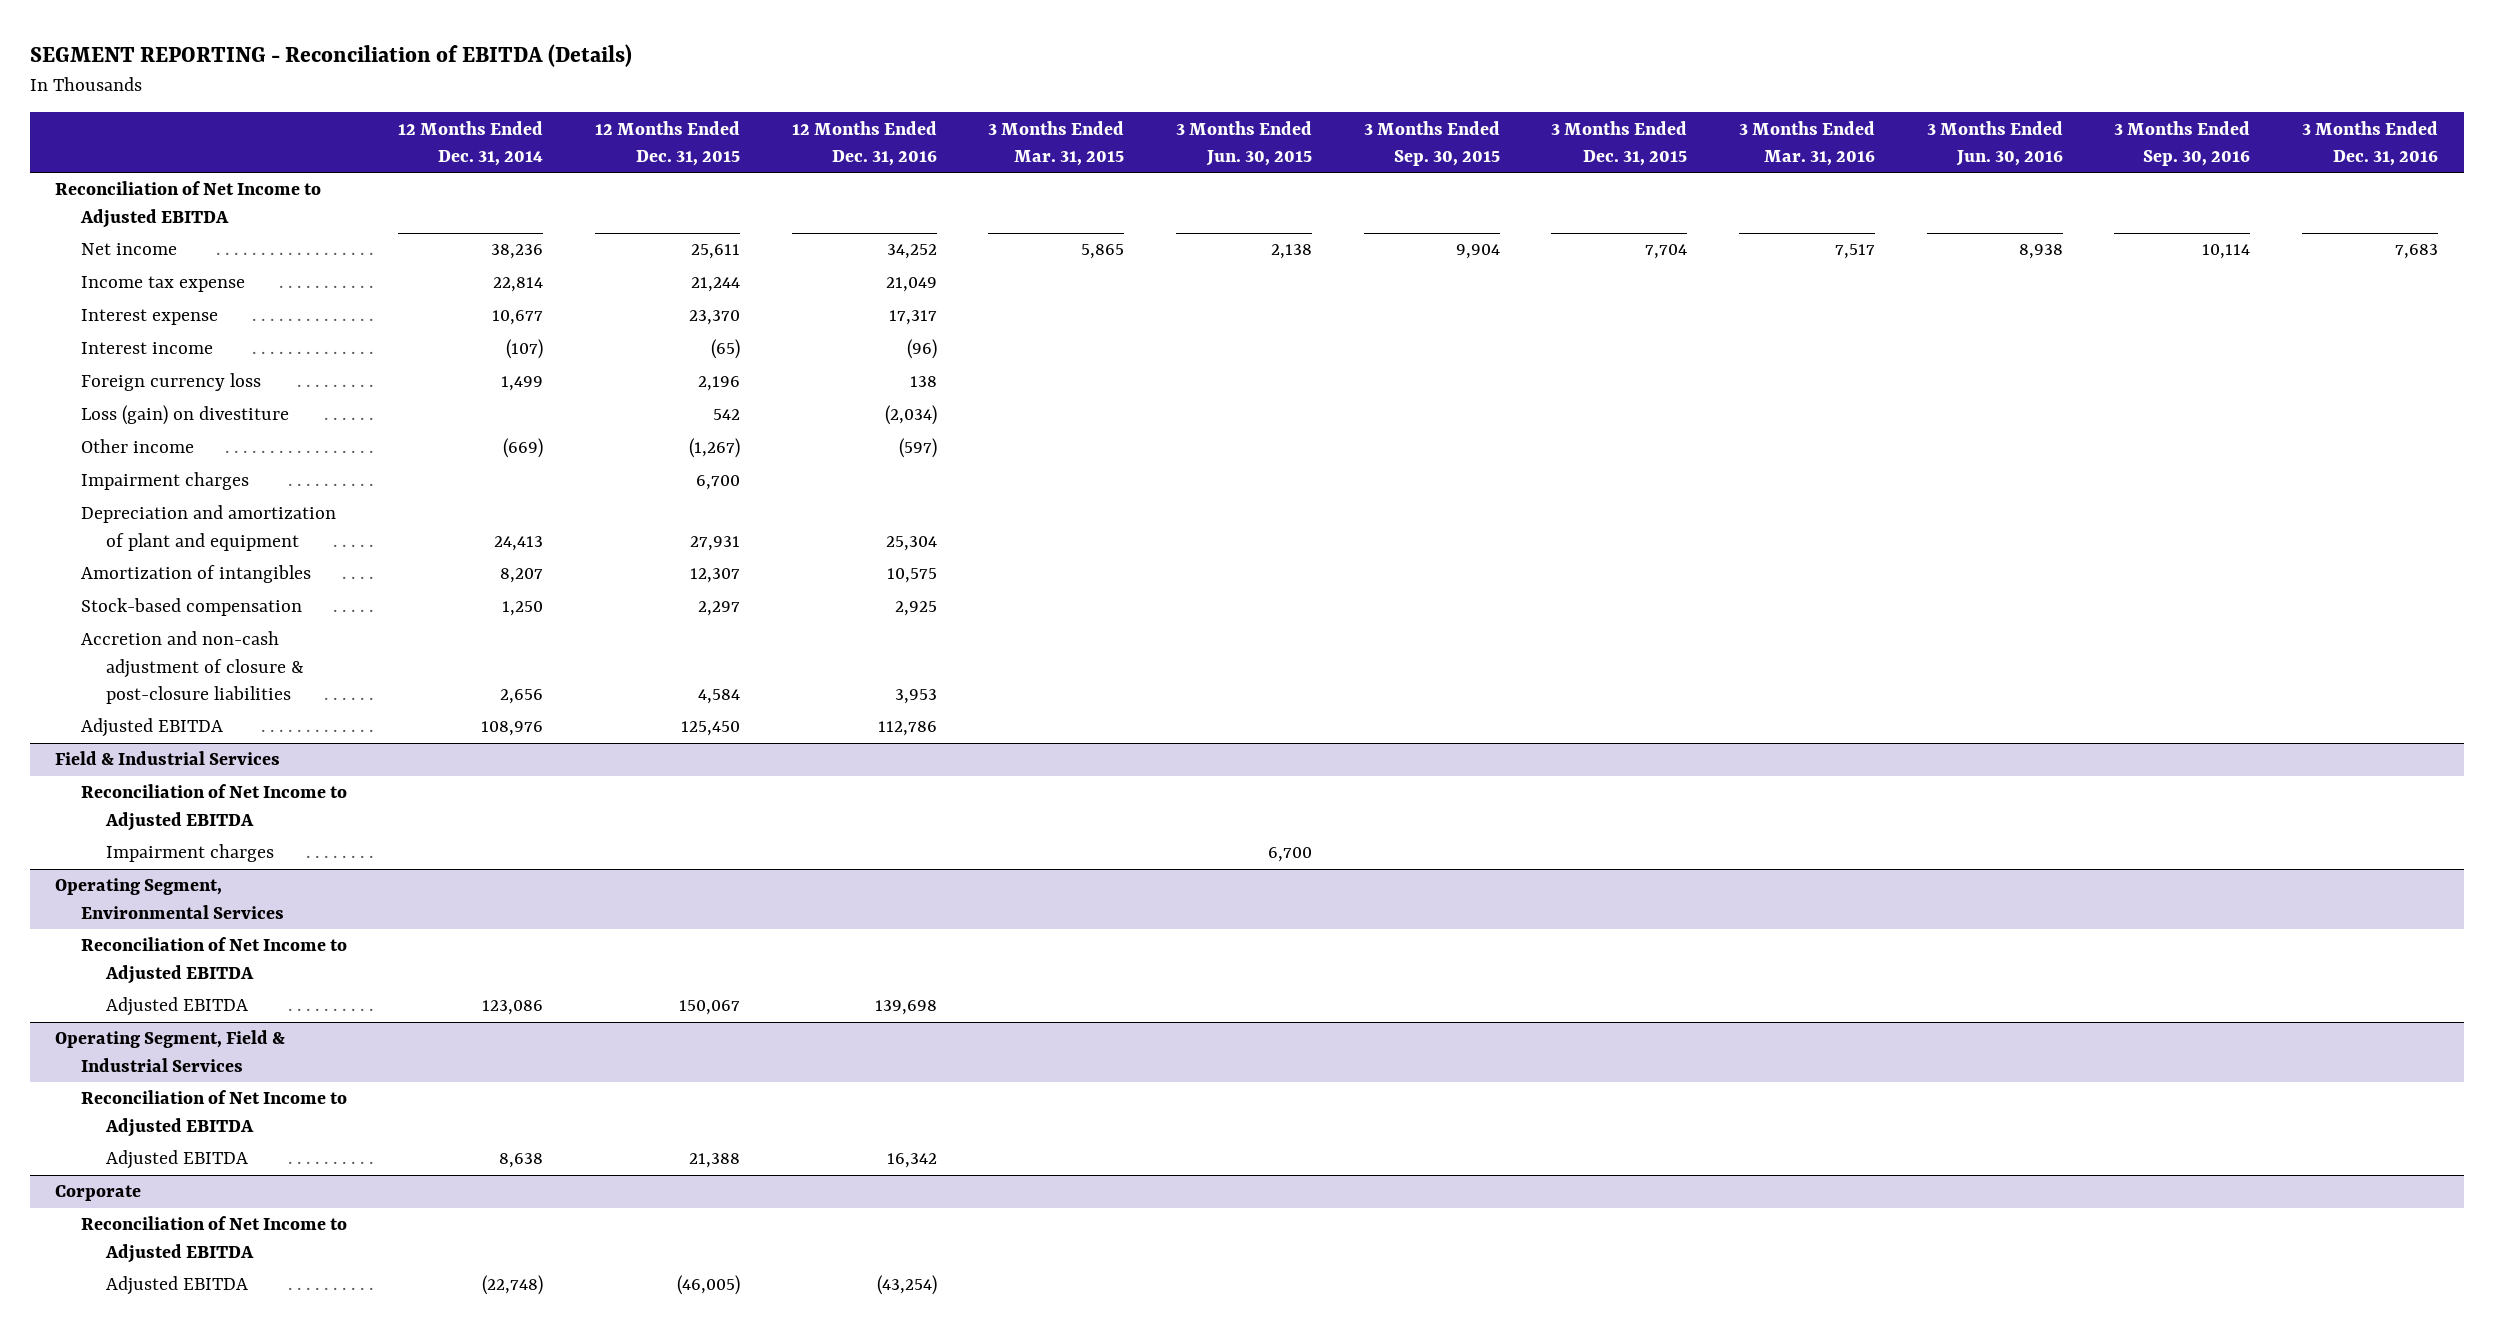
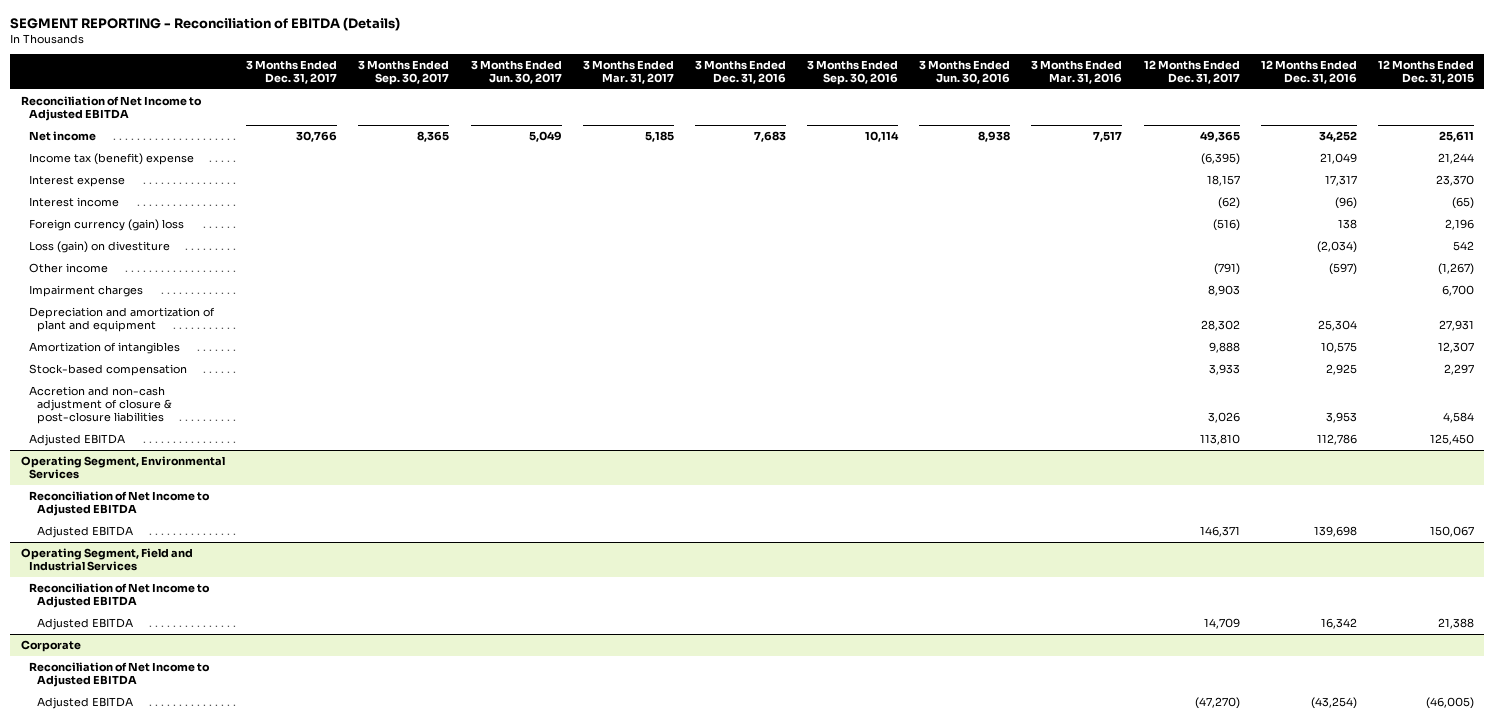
[398,120,544,166] 12 Months Ended Dec. 31, 2014 -> none
[988,120,1125,166] 3 Months Ended Mar. 31, 2015 -> none
[1175,120,1312,166] 3 Months Ended Jun. 30, 2015 -> none
[1363,120,1500,166] 3 Months Ended Sep. 30, 2015 -> none
[1551,120,1688,166] 3 Months Ended Dec. 31, 2015 -> none
none -> [246,60,338,84] 3 Months Ended Dec. 31, 2017
none -> [358,60,450,85] 3 Months Ended Sep. 30, 2017
none -> [470,60,562,84] 3 Months Ended Jun. 30, 2017
none -> [582,60,674,84] 3 Months Ended Mar. 31, 2017
none -> [1143,60,1240,84] 12 Months Ended Dec. 31, 2017
[80,276,245,293] Income tax expense -> [28,153,194,166] Income tax (benefit) expense
[80,373,261,392] Foreign currency loss -> [28,219,184,232] Foreign currency (gain) loss
[55,751,281,766] Field & Industrial Services -> none
[80,784,347,831] Reconciliation of Net Income to Adjusted EBITDA -> none
[105,844,274,863] Impairment charges -> none
[55,1030,286,1072] Operating Segment, Field & Industrial Services -> [21,548,194,571] Operating Segment, Field and Industrial Services

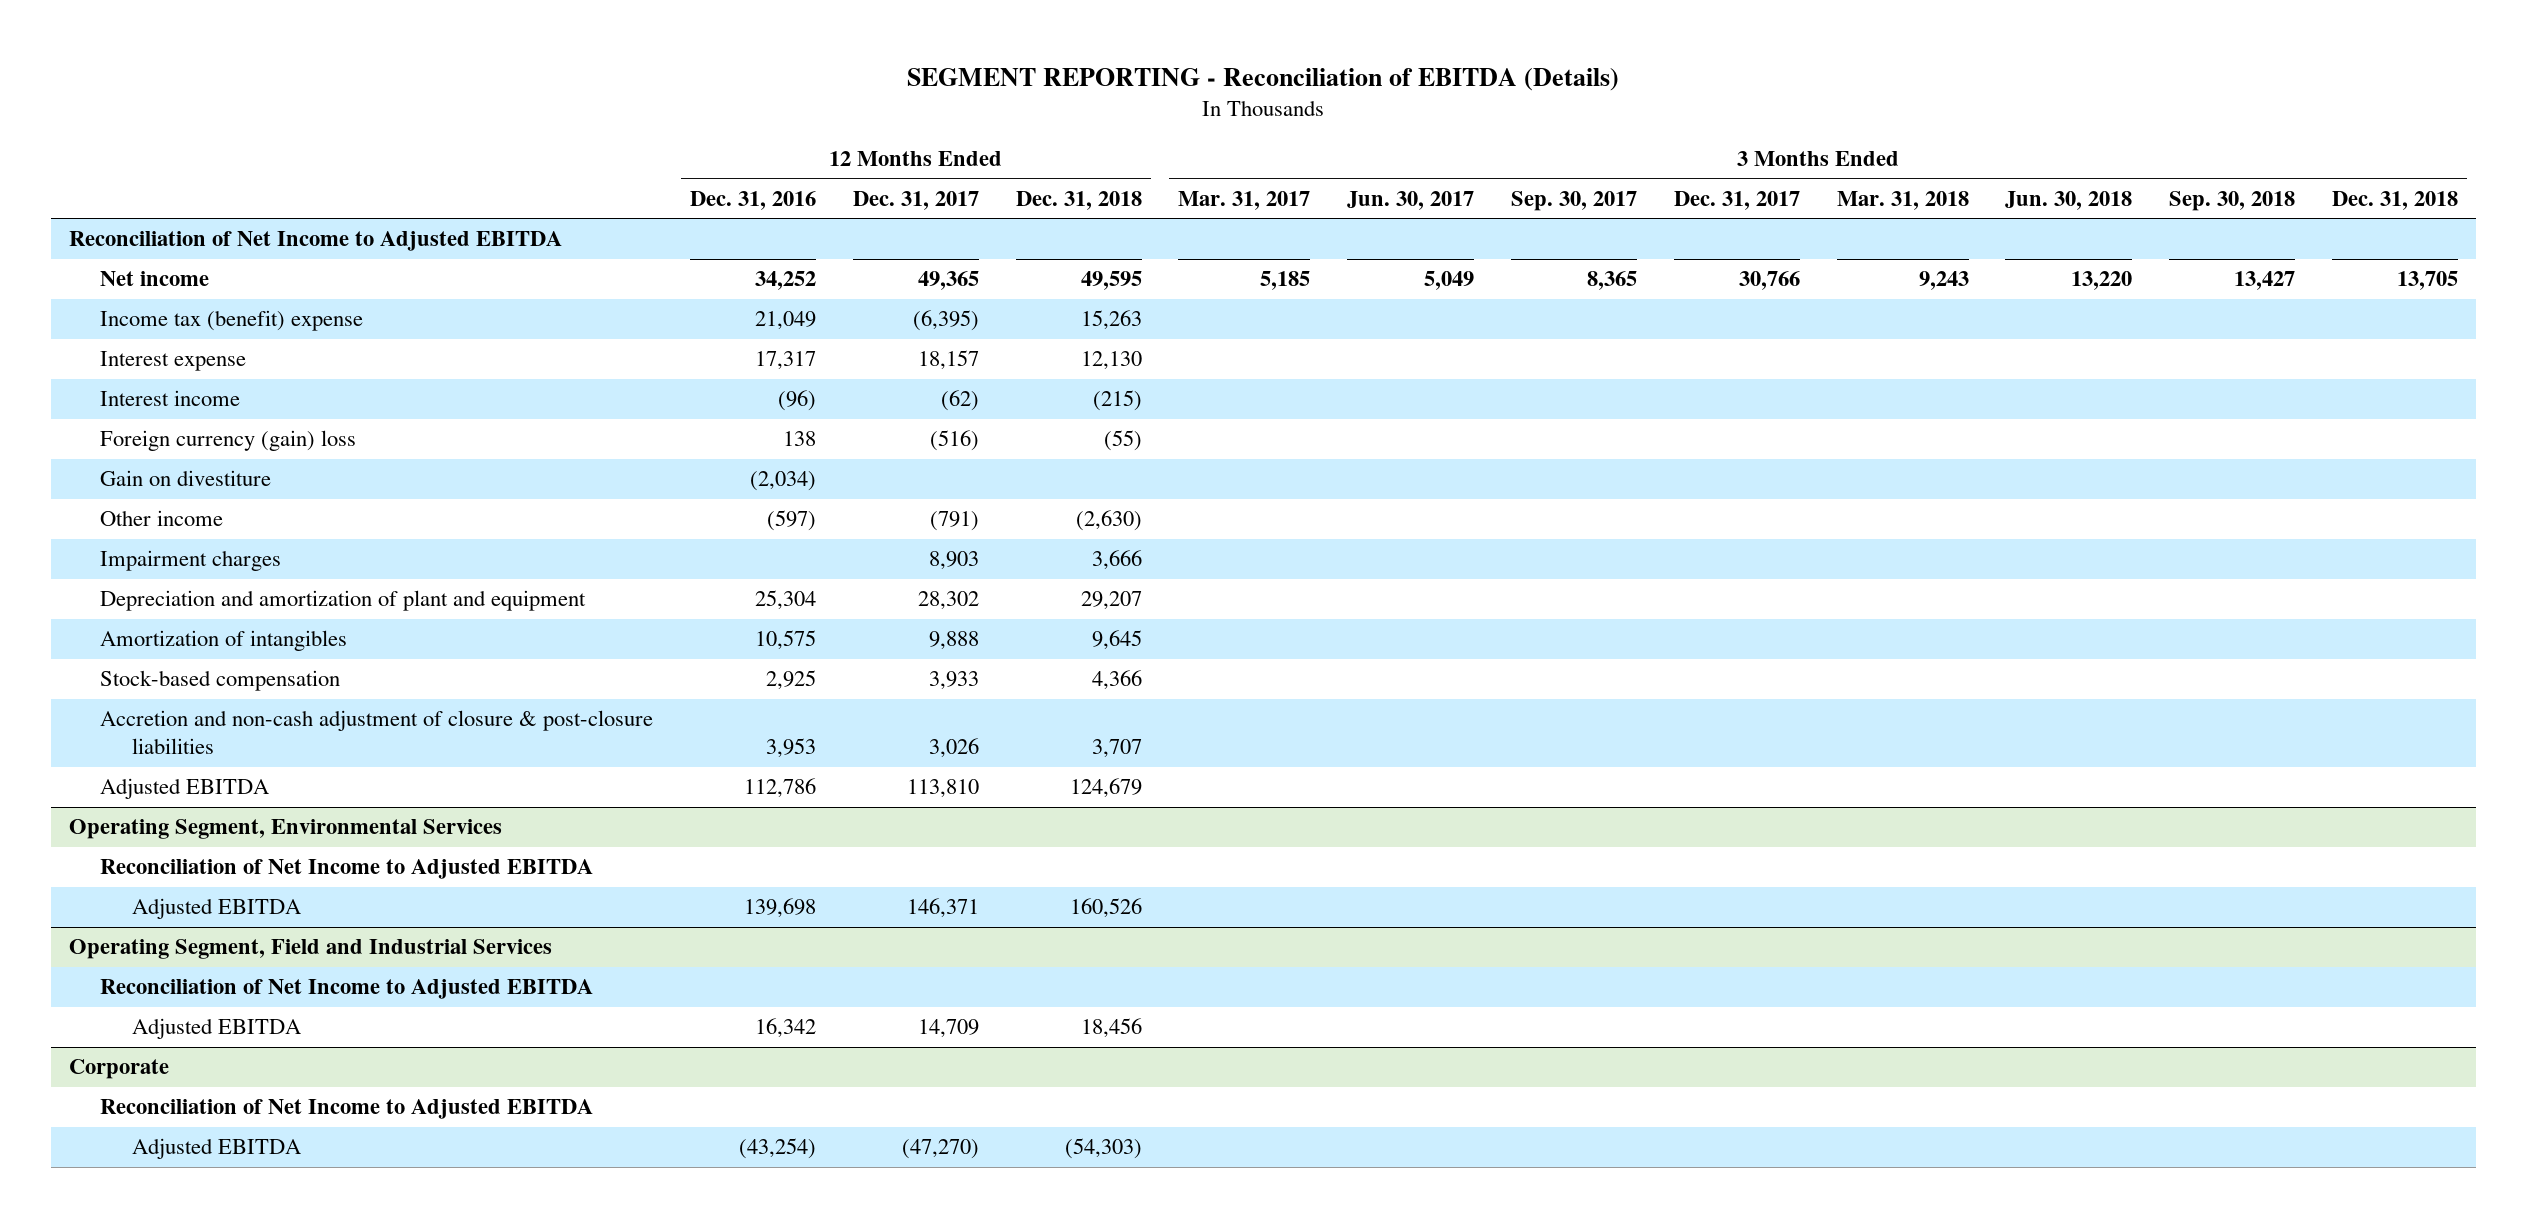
[694,60,786,84] 3 Months Ended Dec. 31, 2016 -> none
[807,60,899,85] 3 Months Ended Sep. 30, 2016 -> none
[919,60,1011,84] 3 Months Ended Jun. 30, 2016 -> none
[1031,60,1123,84] 3 Months Ended Mar. 31, 2016 -> none
[1377,60,1474,84] 12 Months Ended Dec. 31, 2015 -> none
none -> [1015,190,1142,210] Dec. 31, 2018
none -> [1836,190,1969,210] Mar. 31, 2018
none -> [2005,190,2133,210] Jun. 30, 2018
none -> [2169,190,2296,211] Sep. 30, 2018
none -> [2331,190,2458,210] Dec. 31, 2018
[28,241,170,254] Loss (gain) on divestiture -> [100,470,272,487] Gain on divestiture

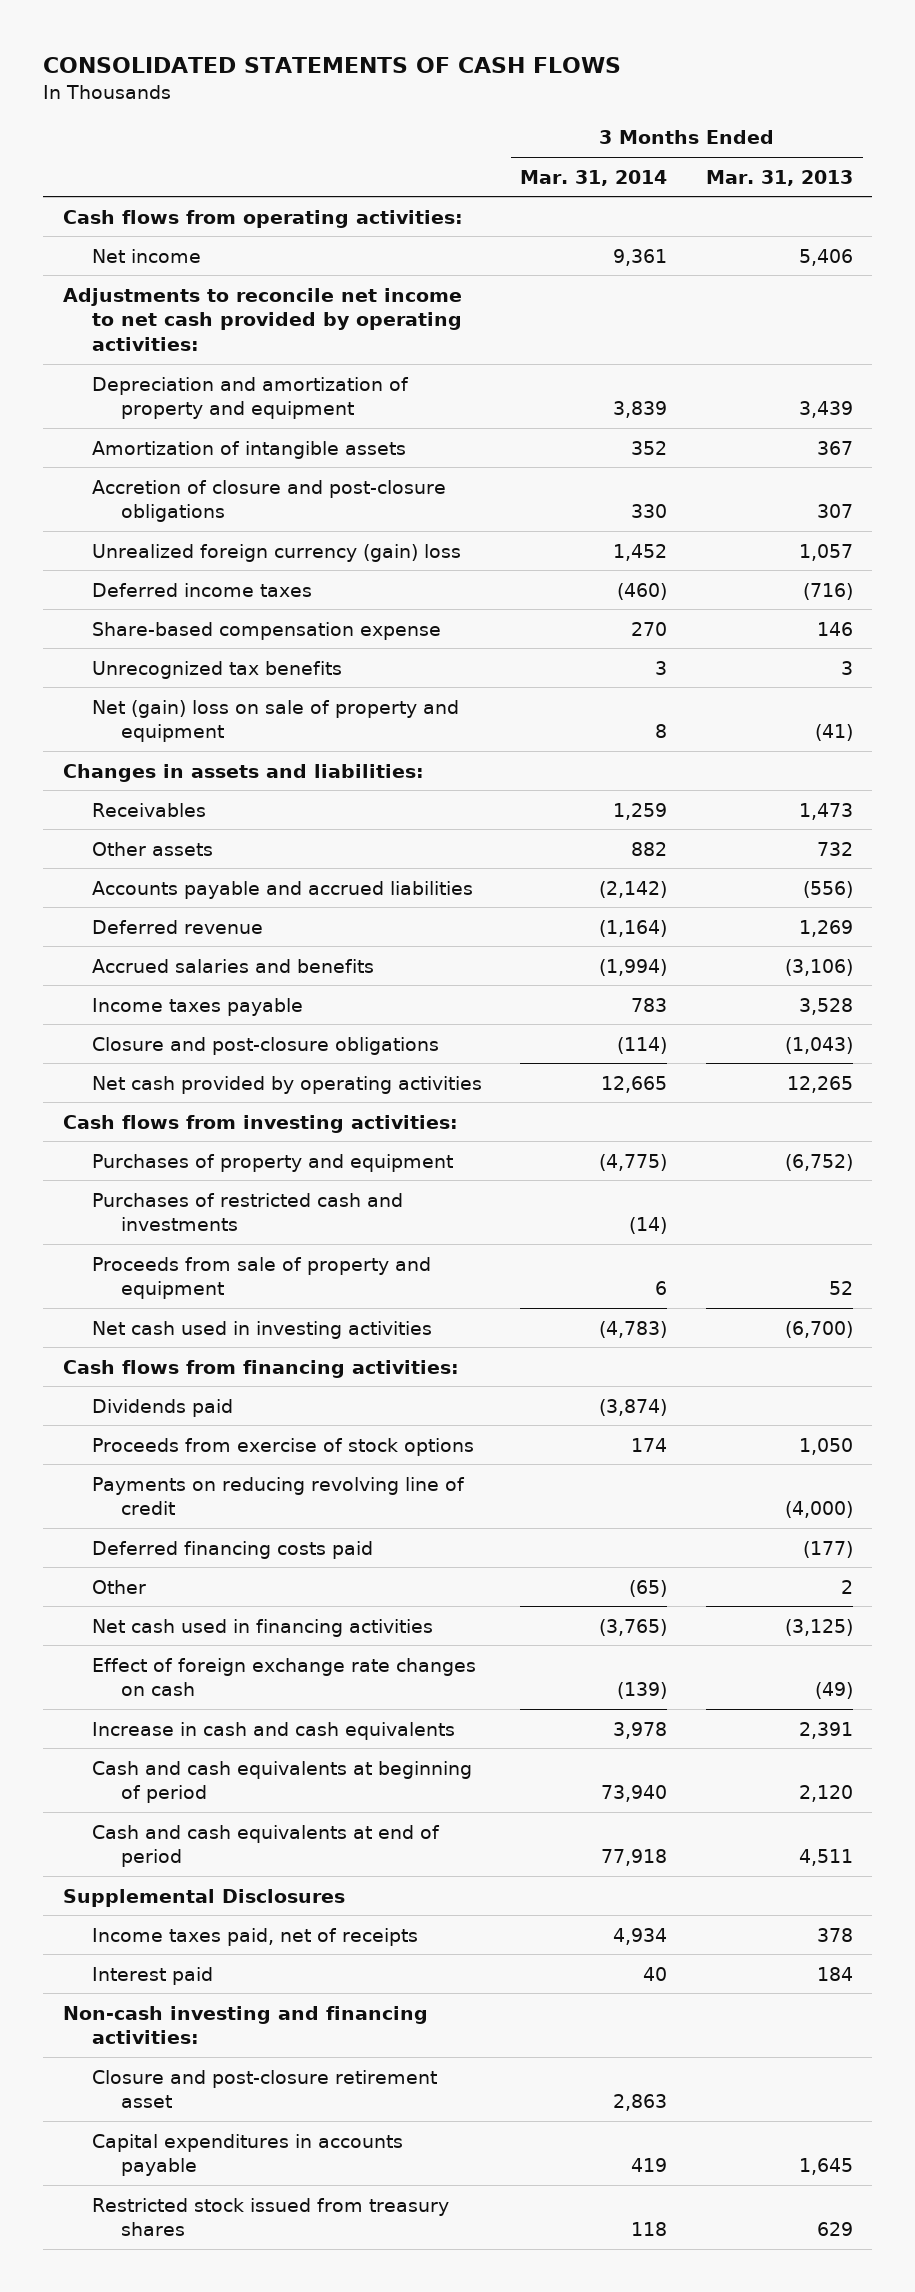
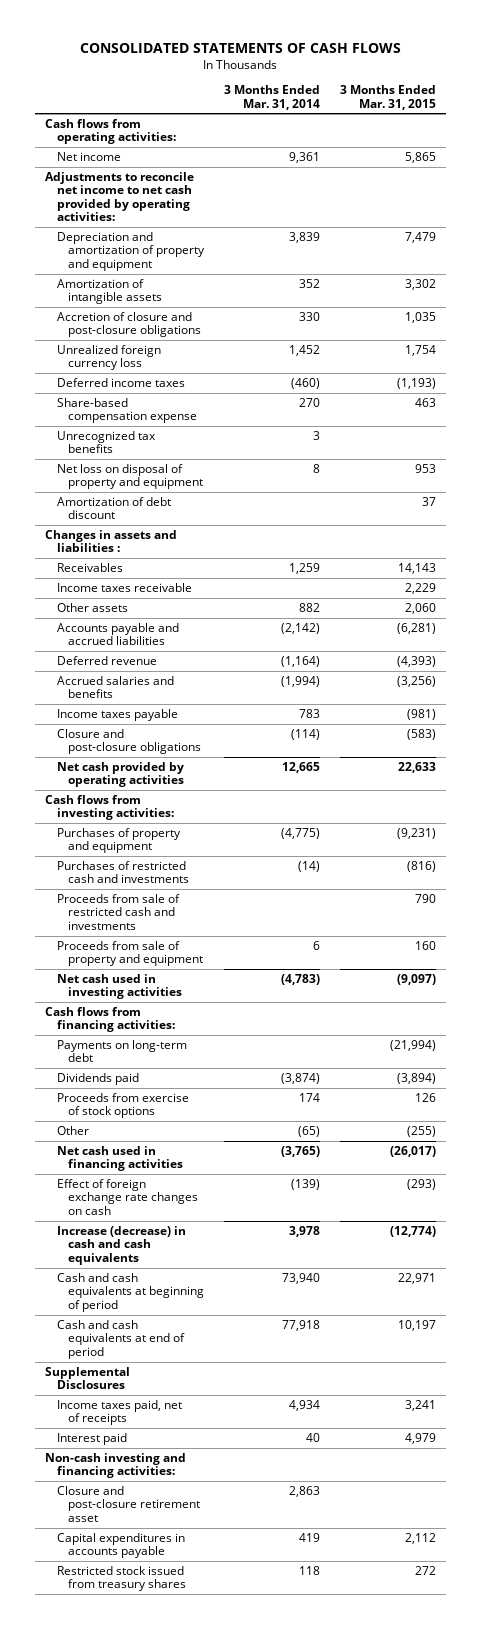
[705,169,853,186] Mar. 31, 2013 -> none
none -> [339,85,436,110] 3 Months Ended Mar. 31, 2015
[91,543,461,562] Unrealized foreign currency (gain) loss -> [56,344,161,371] Unrealized foreign currency loss
[91,699,459,743] Net (gain) loss on sale of property and equipment -> [56,463,204,490] Net loss on disposal of property and equipment
none -> [56,496,171,520] Amortization of debt discount
[62,763,424,782] Changes in assets and liabilities: -> [44,529,177,553] Changes in assets and liabilities :
none -> [56,582,192,592] Income taxes receivable
none -> [56,893,180,930] Proceeds from sale of restricted cash and investments
none -> [56,1039,187,1063] Payments on long-term debt
[91,1476,465,1516] Payments on reducing revolving line of credit -> none
[91,1540,373,1559] Deferred financing costs paid -> none
[91,1721,455,1740] Increase in cash and cash equivalents -> [56,1225,186,1265] Increase (decrease) in cash and cash equivalents

